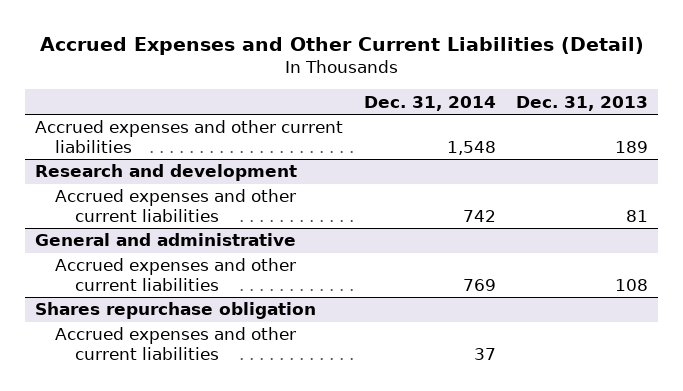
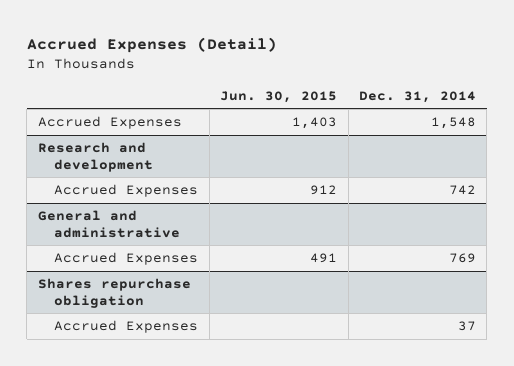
[39,36,644,55] Accrued Expenses and Other Current Liabilities (Detail) -> [26,37,277,54] Accrued Expenses (Detail)
[515,95,648,111] Dec. 31, 2013 -> none
none -> [220,90,338,103] Jun. 30, 2015
[35,120,344,153] Accrued expenses and other current liabilities -> [37,116,182,130] Accrued Expenses
[55,189,297,222] Accrued expenses and other current liabilities -> [54,184,199,198] Accrued Expenses
[55,258,297,291] Accrued expenses and other current liabilities -> [54,252,199,266] Accrued Expenses
[55,327,297,360] Accrued expenses and other current liabilities -> [54,320,199,334] Accrued Expenses

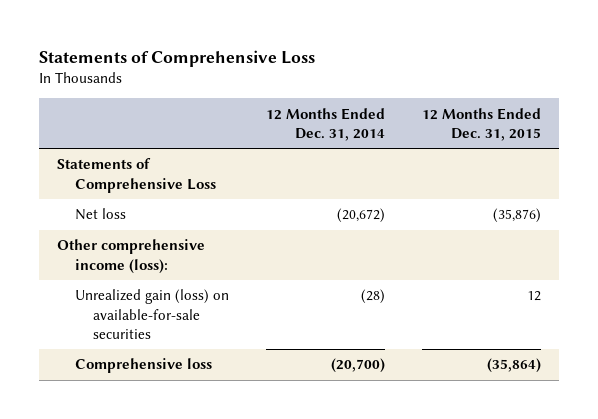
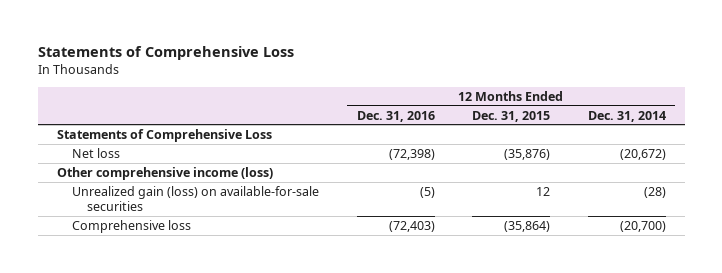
none -> [356,110,435,122] Dec. 31, 2016
[57,239,206,274] Other comprehensive income (loss): -> [56,166,273,180] Other comprehensive income (loss)

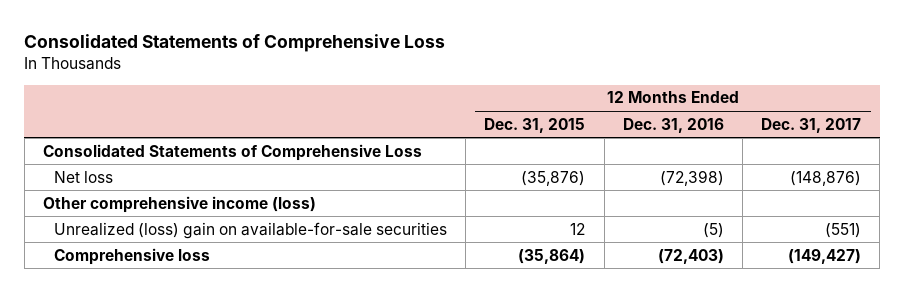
[37,46,294,61] Statements of Comprehensive Loss -> [24,34,446,53] Consolidated Statements of Comprehensive Loss
[587,110,666,122] Dec. 31, 2014 -> none
none -> [761,117,862,133] Dec. 31, 2017
[56,128,272,142] Statements of Comprehensive Loss -> [43,143,423,161] Consolidated Statements of Comprehensive Loss
[71,185,319,211] Unrealized gain (loss) on available-for-sale securities -> [54,221,448,239] Unrealized (loss) gain on available-for-sale securities

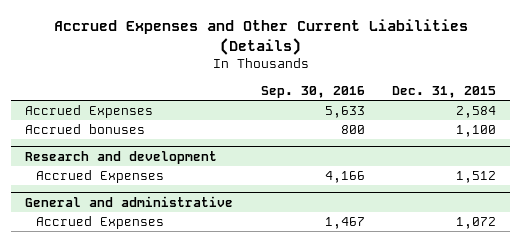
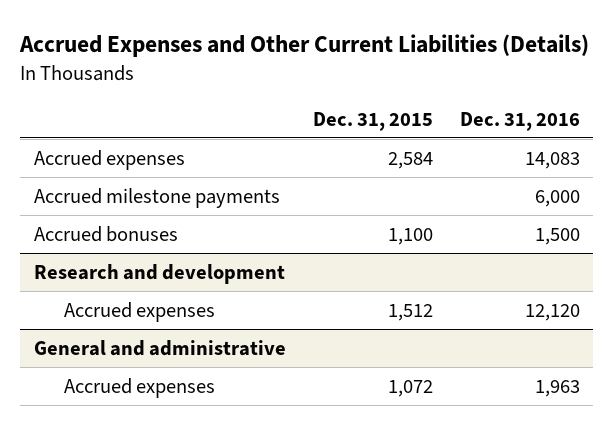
[260,86,365,99] Sep. 30, 2016 -> none
none -> [459,111,580,131] Dec. 31, 2016
[25,105,154,119] Accrued Expenses -> [33,149,185,170] Accrued expenses
none -> [33,187,280,208] Accrued milestone payments
[35,170,164,184] Accrued Expenses -> [64,301,216,322] Accrued expenses
[35,216,164,230] Accrued Expenses -> [64,377,216,398] Accrued expenses

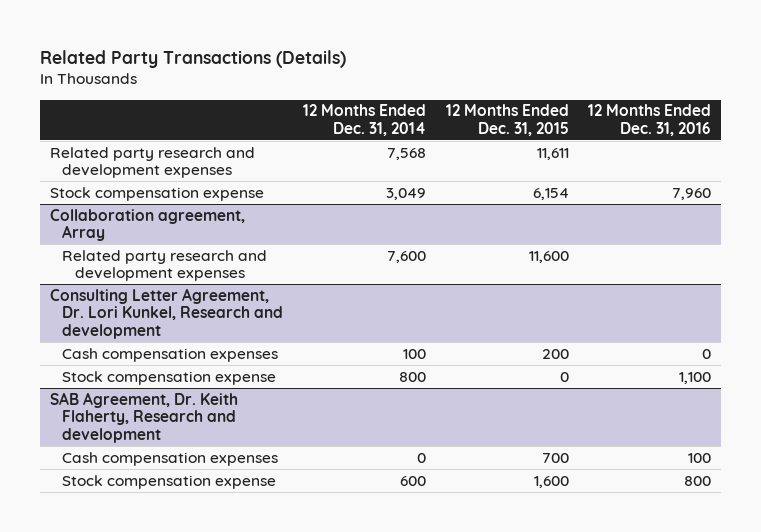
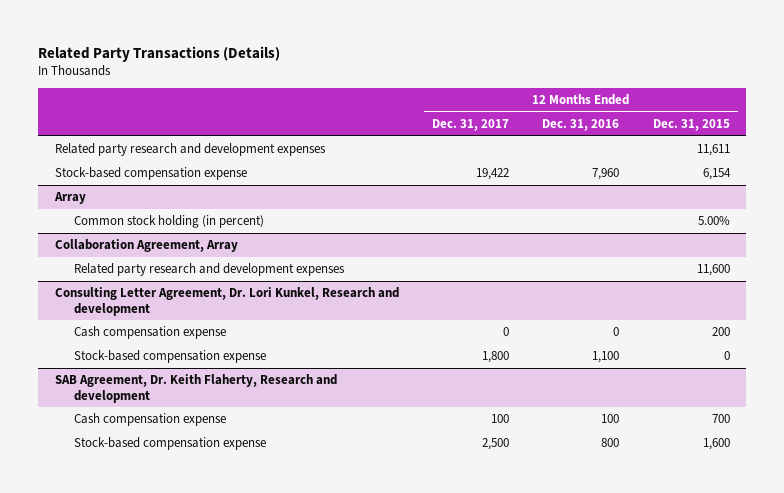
[303,104,427,137] 12 Months Ended Dec. 31, 2014 -> none
none -> [431,119,509,132] Dec. 31, 2017
[49,186,264,201] Stock compensation expense -> [54,167,247,181] Stock-based compensation expense
none -> [53,192,86,205] Array
none -> [74,215,265,229] Common stock holding (in percent)
[49,208,245,242] Collaboration agreement, Array -> [54,239,238,253] Collaboration Agreement, Array
[62,347,279,362] Cash compensation expenses -> [74,326,227,340] Cash compensation expense
[62,370,277,385] Stock compensation expense -> [74,350,267,364] Stock-based compensation expense
[62,451,279,466] Cash compensation expenses -> [74,413,227,427] Cash compensation expense
[62,474,277,489] Stock compensation expense -> [74,437,267,451] Stock-based compensation expense

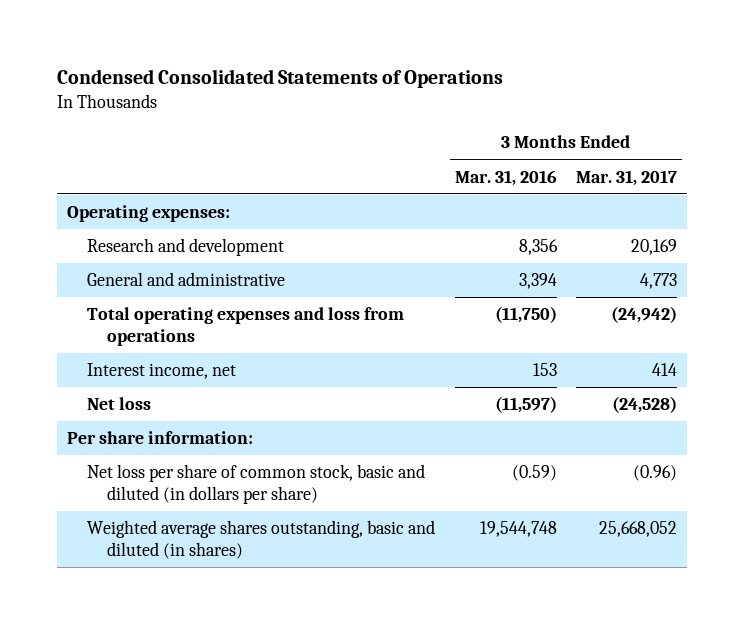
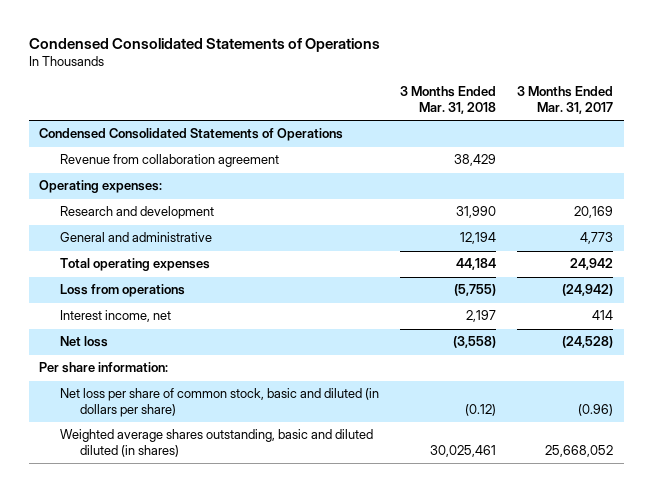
[454,169,557,186] Mar. 31, 2016 -> none
none -> [399,86,496,115] 3 Months Ended Mar. 31, 2018
none -> [39,128,344,142] Condensed Consolidated Statements of Operations
none -> [59,154,279,168] Revenue from collaboration agreement
none -> [59,258,210,272] Total operating expenses
[86,307,404,346] Total operating expenses and loss from operations -> [59,284,185,298] Loss from operations
[86,520,435,559] Weighted average shares outstanding, basic and diluted (in shares) -> [59,429,373,458] Weighted average shares outstanding, basic and diluted diluted (in shares)

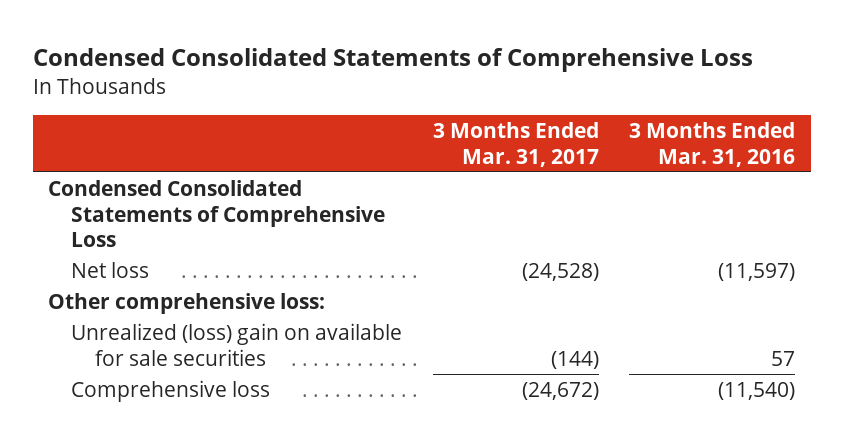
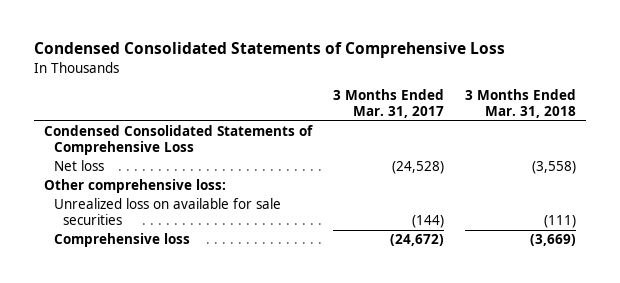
[629,121,796,167] 3 Months Ended Mar. 31, 2016 -> none
none -> [464,89,576,118] 3 Months Ended Mar. 31, 2018
[71,322,403,366] Unrealized (loss) gain on available for sale securities -> [53,198,281,226] Unrealized loss on available for sale securities

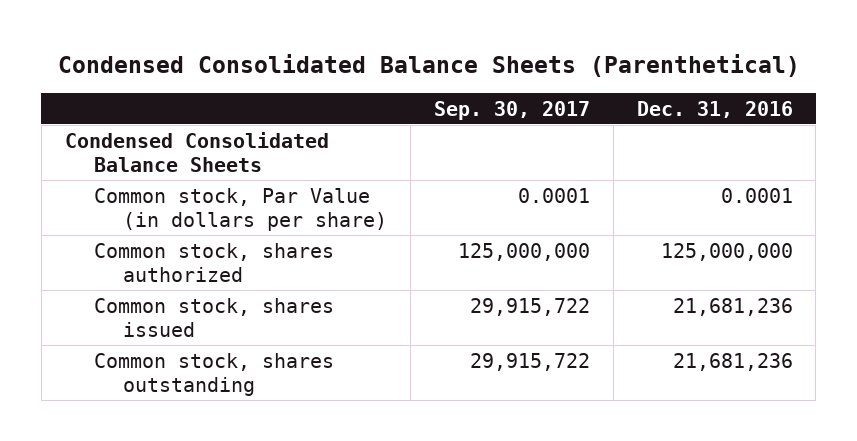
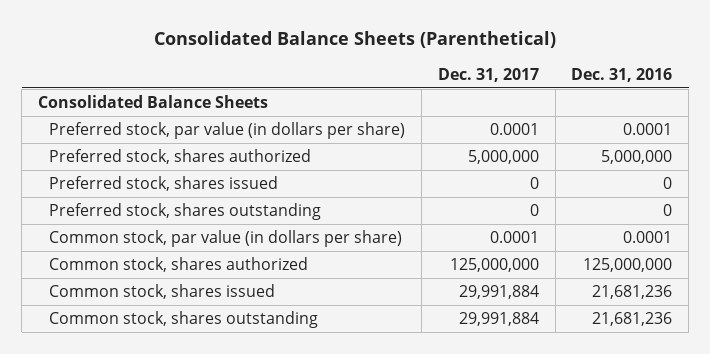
[57,53,800,77] Condensed Consolidated Balance Sheets (Parenthetical) -> [154,31,557,49] Consolidated Balance Sheets (Parenthetical)
[433,100,590,120] Sep. 30, 2017 -> none
none -> [437,67,539,82] Dec. 31, 2017
[64,131,329,172] Condensed Consolidated Balance Sheets -> [37,94,268,108] Consolidated Balance Sheets
none -> [49,121,406,139] Preferred stock, par value (in dollars per share)
none -> [49,148,312,164] Preferred stock, shares authorized
none -> [49,175,279,191] Preferred stock, shares issued
none -> [49,202,322,220] Preferred stock, shares outstanding
[93,187,387,231] Common stock, Par Value (in dollars per share) -> [49,229,403,247] Common stock, par value (in dollars per share)

